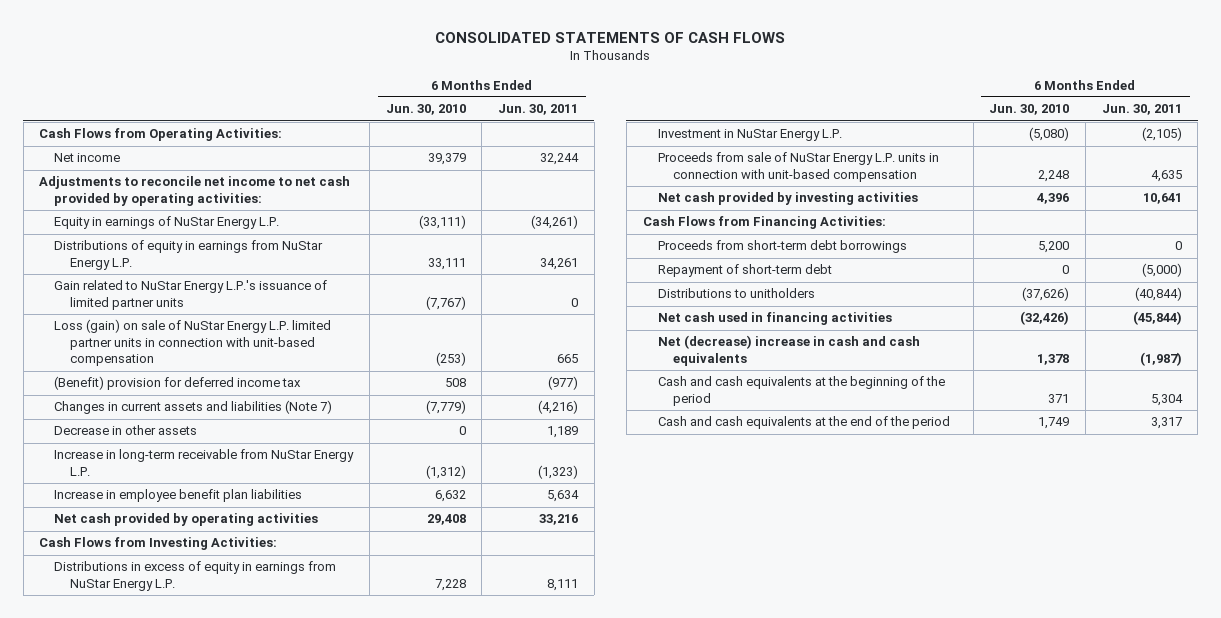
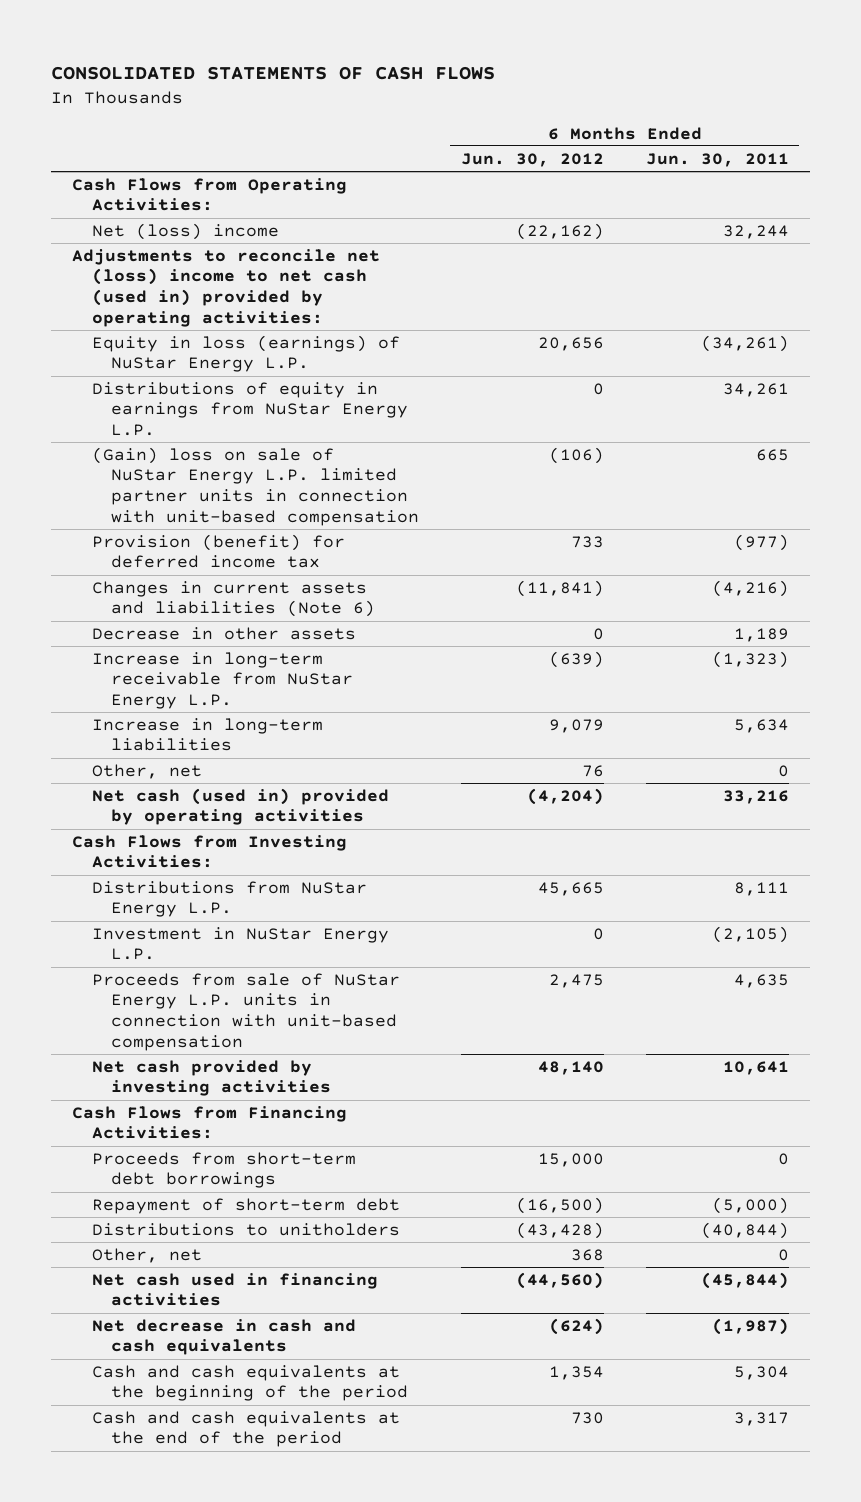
[385,104,466,116] Jun. 30, 2010 -> none
none -> [460,152,604,167] Jun. 30, 2012
[54,153,121,163] Net income -> [91,222,279,240] Net (loss) income
[39,176,351,206] Adjustments to reconcile net income to net cash provided by operating activities: -> [72,248,381,327] Adjustments to reconcile net (loss) income to net cash (used in) provided by operating activities:
[54,216,280,230] Equity in earnings of NuStar Energy L.P. -> [91,334,400,373] Equity in loss (earnings) of NuStar Energy L.P.
[54,280,328,310] Gain related to NuStar Energy L.P.'s issuance of limited partner units -> none
[54,319,332,367] Loss (gain) on sale of NuStar Energy L.P. limited partner units in connection with unit-based compensation -> [91,446,419,526] (Gain) loss on sale of NuStar Energy L.P. limited partner units in connection with unit-based compensation
[54,376,302,391] (Benefit) provision for deferred income tax -> [91,533,345,569] Provision (benefit) for deferred income tax
[54,400,333,415] Changes in current assets and liabilities (Note 7) -> [91,580,375,618] Changes in current assets and liabilities (Note 6)
[54,489,303,503] Increase in employee benefit plan liabilities -> [91,717,323,752] Increase in long-term liabilities
none -> [91,763,202,779] Other, net
[54,513,319,527] Net cash provided by operating activities -> [91,787,389,826] Net cash (used in) provided by operating activities
[54,561,337,591] Distributions in excess of equity in earnings from NuStar Energy L.P. -> [91,880,367,918] Distributions from NuStar Energy L.P.
none -> [91,1247,202,1263] Other, net
[657,335,920,366] Net (decrease) increase in cash and cash equivalents -> [91,1318,356,1356] Net decrease in cash and cash equivalents

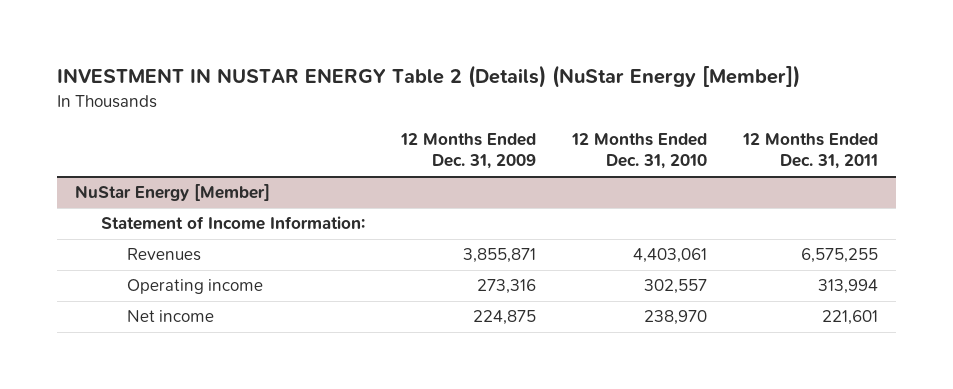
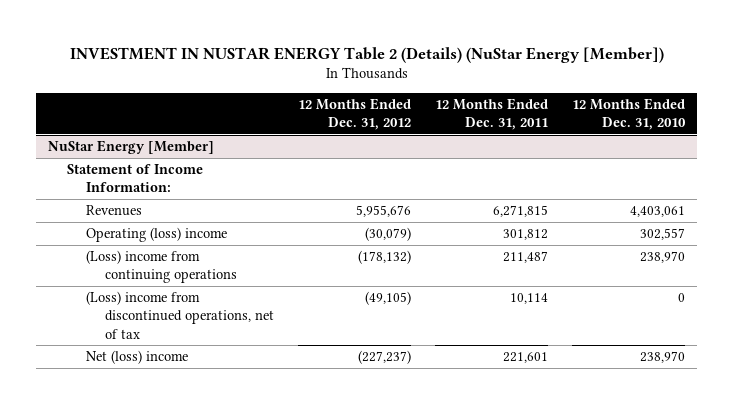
[400,133,537,170] 12 Months Ended Dec. 31, 2009 -> none
none -> [297,97,411,131] 12 Months Ended Dec. 31, 2012
[801,248,879,264] 6,575,255 -> [492,205,548,218] 6,271,815
[127,279,264,295] Operating income -> [85,227,227,243] Operating (loss) income
[818,279,879,295] 313,994 -> [502,229,548,241] 301,812
none -> [85,250,237,284] (Loss) income from continuing operations
none -> [85,291,274,339] (Loss) income from discontinued operations, net of tax
[127,310,215,323] Net income -> [85,350,188,365] Net (loss) income

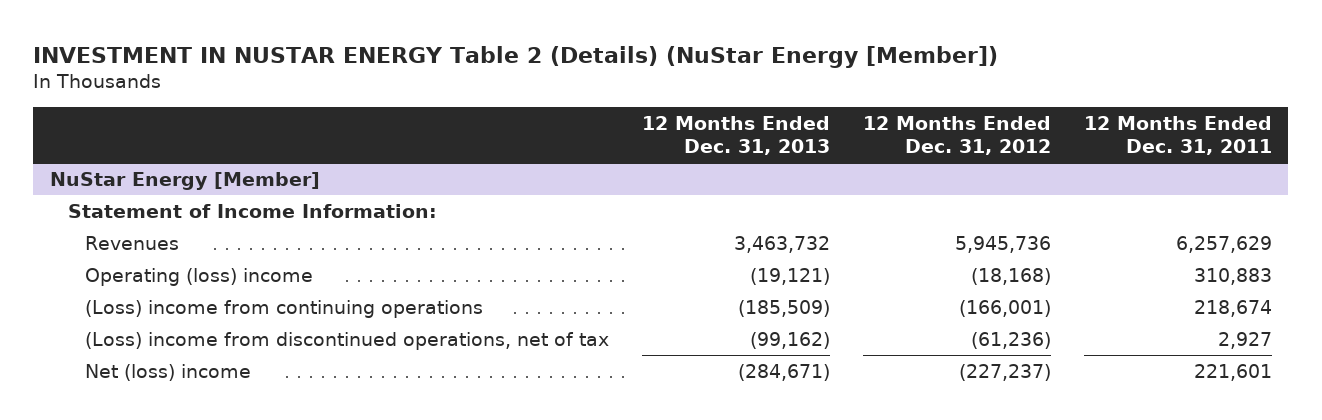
[572,97,687,131] 12 Months Ended Dec. 31, 2010 -> none
none -> [642,116,831,155] 12 Months Ended Dec. 31, 2013
[355,205,411,218] 5,955,676 -> [954,236,1051,254] 5,945,736
[492,205,548,218] 6,271,815 -> [1175,236,1272,254] 6,257,629
[364,227,411,242] (30,079) -> [970,268,1051,286] (18,168)
[502,229,548,241] 301,812 -> [1193,268,1272,286] 310,883
[357,250,411,265] (178,132) -> [958,300,1051,318] (166,001)
[502,251,548,264] 211,487 -> [1193,300,1272,318] 218,674
[364,291,411,306] (49,105) -> [970,332,1051,350] (61,236)
[509,293,548,305] 10,114 -> [1217,332,1272,350] 2,927

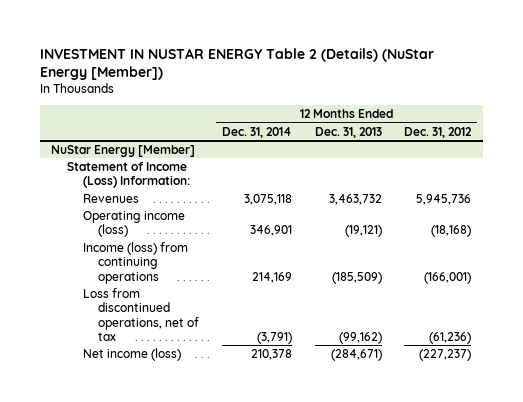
[1083,116,1272,155] 12 Months Ended Dec. 31, 2011 -> none
none -> [221,126,292,138] Dec. 31, 2014
[67,204,437,219] Statement of Income Information: -> [66,161,190,189] Statement of Income (Loss) Information:
[85,268,314,287] Operating (loss) income -> [82,210,185,238] Operating income (loss)
[85,300,484,319] (Loss) income from continuing operations -> [82,241,188,284] Income (loss) from continuing operations
[85,332,610,351] (Loss) income from discontinued operations, net of tax -> [82,287,200,341] Loss from discontinued operations, net of tax
[85,364,252,382] Net (loss) income -> [82,347,181,361] Net income (loss)

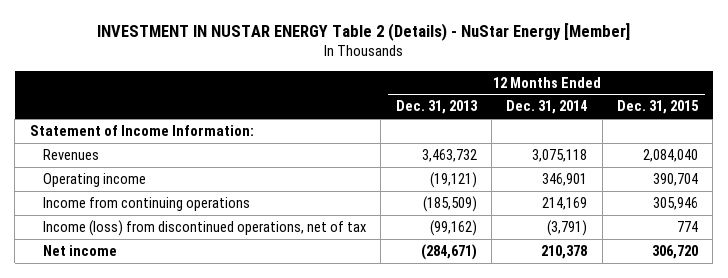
[40,47,435,81] INVESTMENT IN NUSTAR ENERGY Table 2 (Details) (NuStar Energy [Member]) -> [96,23,630,42] INVESTMENT IN NUSTAR ENERGY Table 2 (Details) - NuStar Energy [Member]
[404,126,473,138] Dec. 31, 2012 -> none
none -> [616,100,699,115] Dec. 31, 2015
[51,144,196,157] NuStar Energy [Member] -> none
[66,161,190,189] Statement of Income (Loss) Information: -> [29,124,254,136] Statement of Income Information:
[82,210,185,238] Operating income (loss) -> [43,172,147,187] Operating income
[82,241,188,284] Income (loss) from continuing operations -> [43,196,251,211] Income from continuing operations
[82,287,200,341] Loss from discontinued operations, net of tax -> [43,219,367,236] Income (loss) from discontinued operations, net of tax
[82,347,181,361] Net income (loss) -> [43,244,118,256] Net income

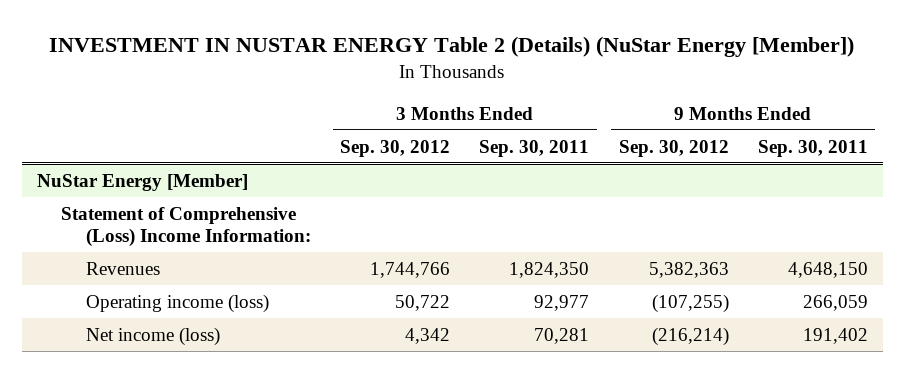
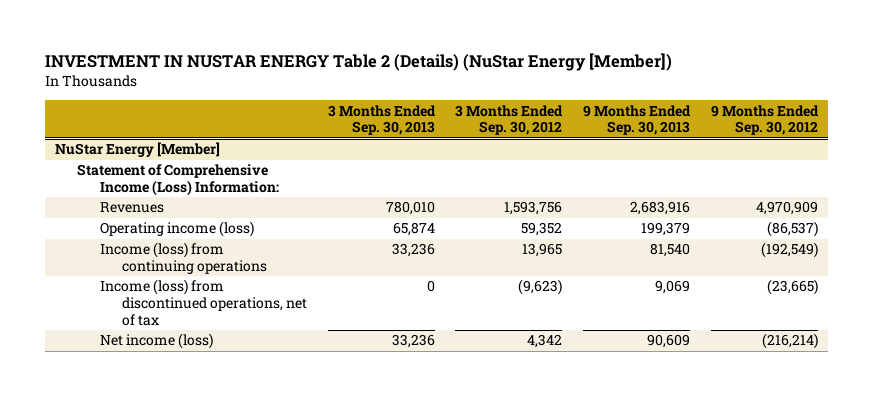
[479,139,590,157] Sep. 30, 2011 -> none
[757,139,868,157] Sep. 30, 2011 -> none
none -> [327,104,436,136] 3 Months Ended Sep. 30, 2013
none -> [583,104,692,136] 9 Months Ended Sep. 30, 2013
[61,206,311,248] Statement of Comprehensive (Loss) Income Information: -> [77,164,279,197] Statement of Comprehensive Income (Loss) Information:
[369,261,450,278] 1,744,766 -> [504,201,563,216] 1,593,756
[648,261,729,278] 5,382,363 -> [755,201,818,216] 4,970,909
[394,294,450,311] 50,722 -> [521,222,563,237] 59,352
[651,293,729,313] (107,255) -> [766,221,818,238] (86,537)
none -> [99,242,267,275] Income (loss) from continuing operations
none -> [99,279,307,326] Income (loss) from discontinued operations, net of tax

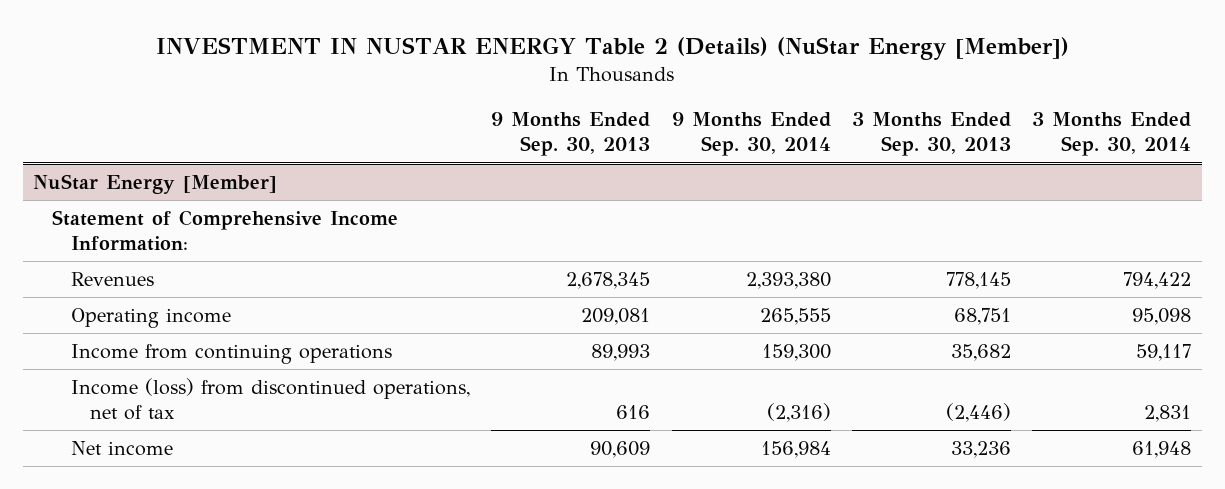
[455,104,564,136] 3 Months Ended Sep. 30, 2012 -> none
[710,104,819,136] 9 Months Ended Sep. 30, 2012 -> none
none -> [671,112,831,157] 9 Months Ended Sep. 30, 2014
none -> [1032,112,1192,157] 3 Months Ended Sep. 30, 2014
[77,164,279,197] Statement of Comprehensive Income (Loss) Information: -> [52,209,399,252] Statement of Comprehensive Income Information:
[385,201,435,216] 780,010 -> [945,271,1011,289] 778,145
[630,201,691,216] 2,683,916 -> [566,271,651,289] 2,678,345
[99,221,254,238] Operating income (loss) -> [71,307,232,328] Operating income
[392,222,435,237] 65,874 -> [953,307,1011,325] 68,751
[641,222,691,237] 199,379 -> [581,307,651,325] 209,081
[99,242,267,275] Income (loss) from continuing operations -> [71,343,393,364] Income from continuing operations
[391,243,435,258] 33,236 -> [950,343,1011,361] 35,682
[650,243,691,258] 81,540 -> [591,343,651,361] 89,993
[426,280,435,293] 0 -> [945,403,1011,423] (2,446)
[655,280,691,295] 9,069 -> [616,405,651,420] 616
[99,333,213,350] Net income (loss) -> [71,440,174,456] Net income

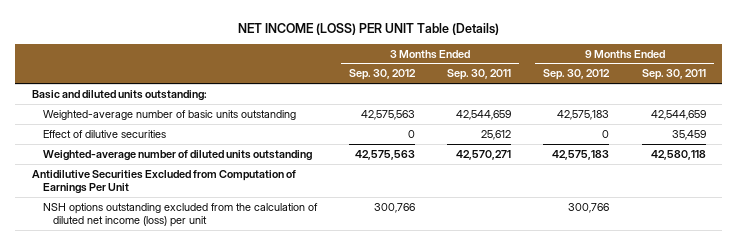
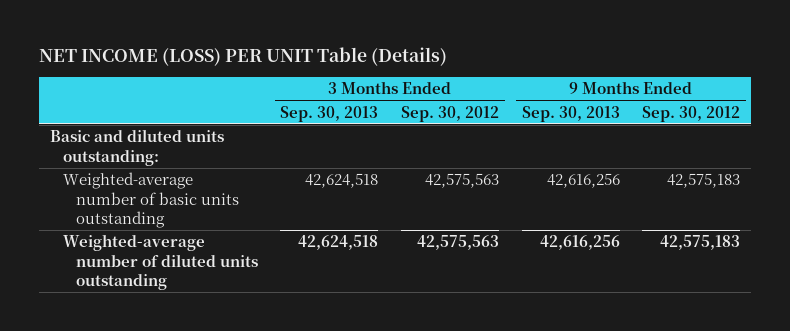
[447,69,512,81] Sep. 30, 2011 -> none
[641,69,706,81] Sep. 30, 2011 -> none
none -> [280,105,379,122] Sep. 30, 2013
none -> [521,105,620,122] Sep. 30, 2013
[42,129,166,138] Effect of dilutive securities -> none
[31,169,296,194] Antidilutive Securities Excluded from Computation of Earnings Per Unit -> none
[42,202,318,227] NSH options outstanding excluded from the calculation of diluted net income (loss) per unit -> none

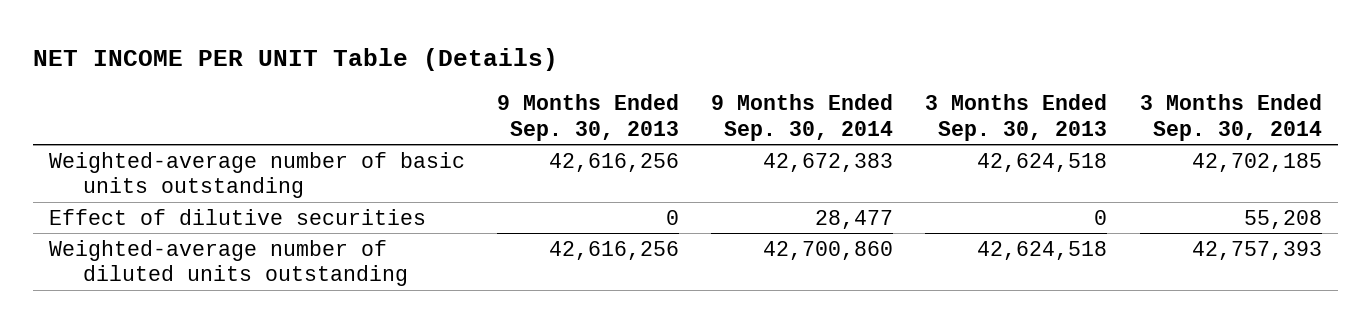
[38,46,447,66] NET INCOME (LOSS) PER UNIT Table (Details) -> [32,48,558,72] NET INCOME PER UNIT Table (Details)
[400,105,499,122] Sep. 30, 2012 -> none
[642,105,741,122] Sep. 30, 2012 -> none
none -> [711,94,894,141] 9 Months Ended Sep. 30, 2014
none -> [1139,94,1322,141] 3 Months Ended Sep. 30, 2014
[49,129,224,166] Basic and diluted units outstanding: -> none
none -> [49,208,427,225] Effect of dilutive securities

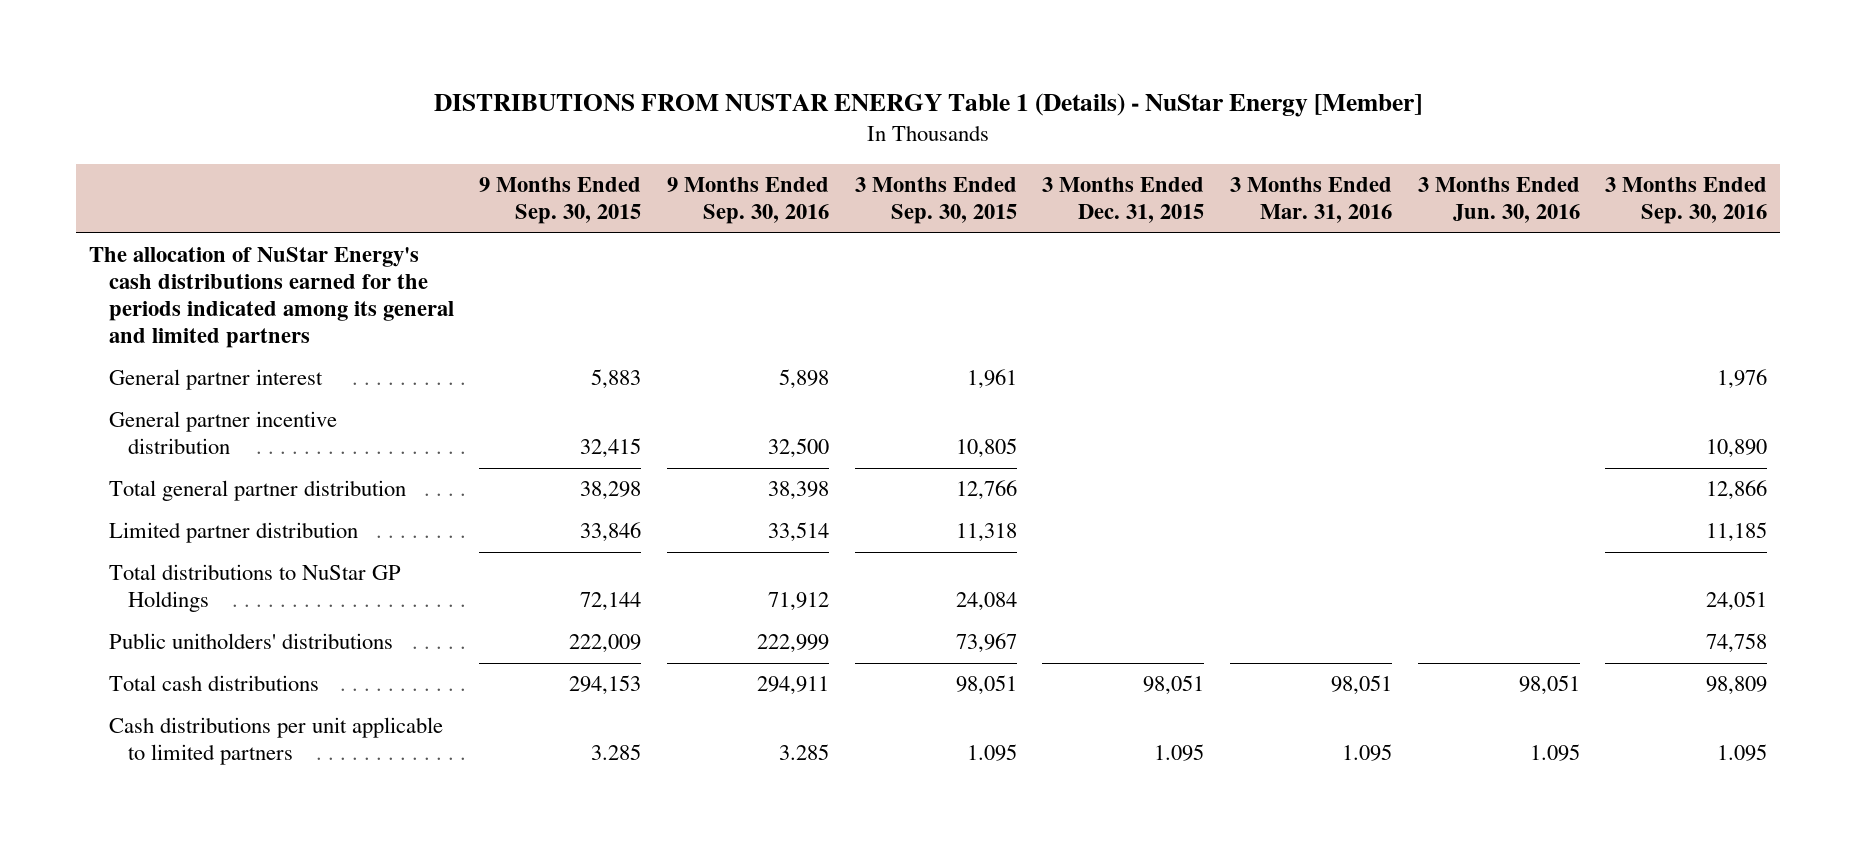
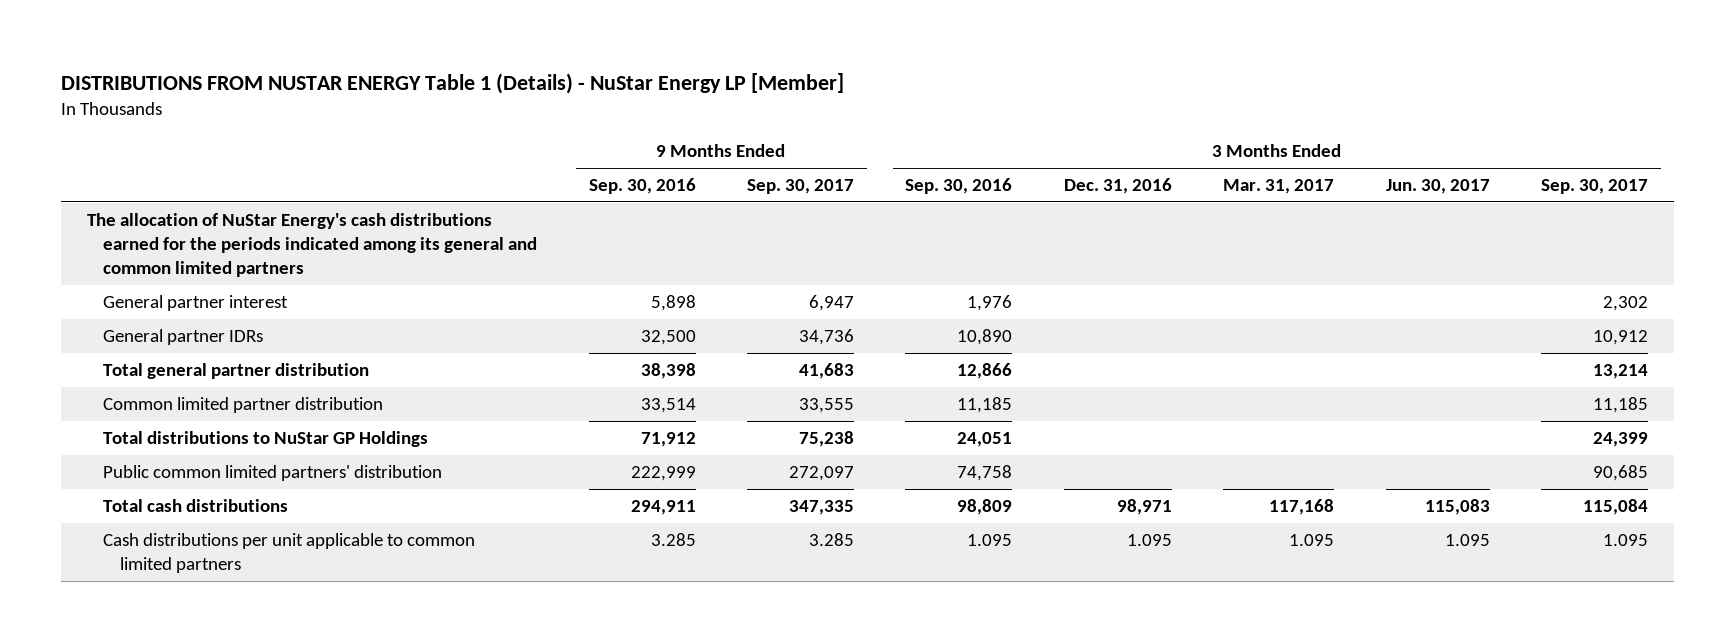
[434,93,1423,118] DISTRIBUTIONS FROM NUSTAR ENERGY Table 1 (Details) - NuStar Energy [Member] -> [60,73,844,95] DISTRIBUTIONS FROM NUSTAR ENERGY Table 1 (Details) - NuStar Energy LP [Member]
[479,176,642,224] 9 Months Ended Sep. 30, 2015 -> none
[854,176,1017,224] 3 Months Ended Sep. 30, 2015 -> none
[1042,176,1205,223] 3 Months Ended Dec. 31, 2015 -> none
[1229,176,1392,223] 3 Months Ended Mar. 31, 2016 -> none
[1417,176,1580,223] 3 Months Ended Jun. 30, 2016 -> none
none -> [746,179,854,195] Sep. 30, 2017
none -> [1063,178,1172,195] Dec. 31, 2016
none -> [1223,179,1335,195] Mar. 31, 2017
none -> [1385,179,1490,195] Jun. 30, 2017
none -> [1541,179,1649,195] Sep. 30, 2017
[89,247,454,349] The allocation of NuStar Energy's cash distributions earned for the periods indicated among its general and limited partners -> [86,213,538,278] The allocation of NuStar Energy's cash distributions earned for the periods indicated among its general and common limited partners
[108,411,337,455] General partner incentive distribution -> [103,329,264,346] General partner IDRs
[108,522,358,544] Limited partner distribution -> [103,397,384,414] Common limited partner distribution
[108,633,393,650] Public unitholders' distributions -> [103,465,443,482] Public common limited partners' distribution
[108,717,443,766] Cash distributions per unit applicable to limited partners -> [103,533,476,574] Cash distributions per unit applicable to common limited partners

